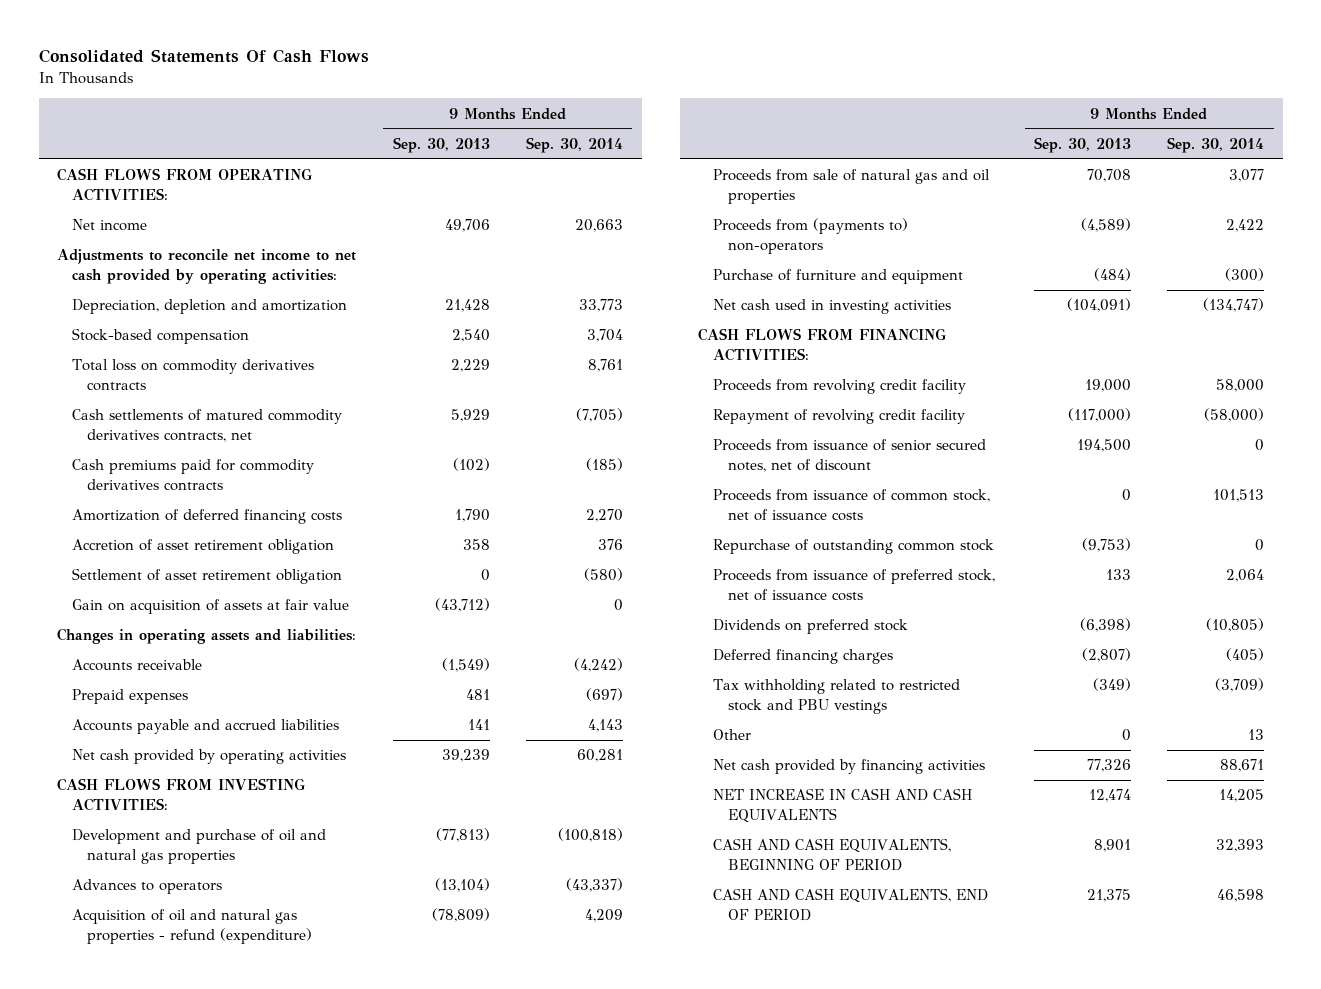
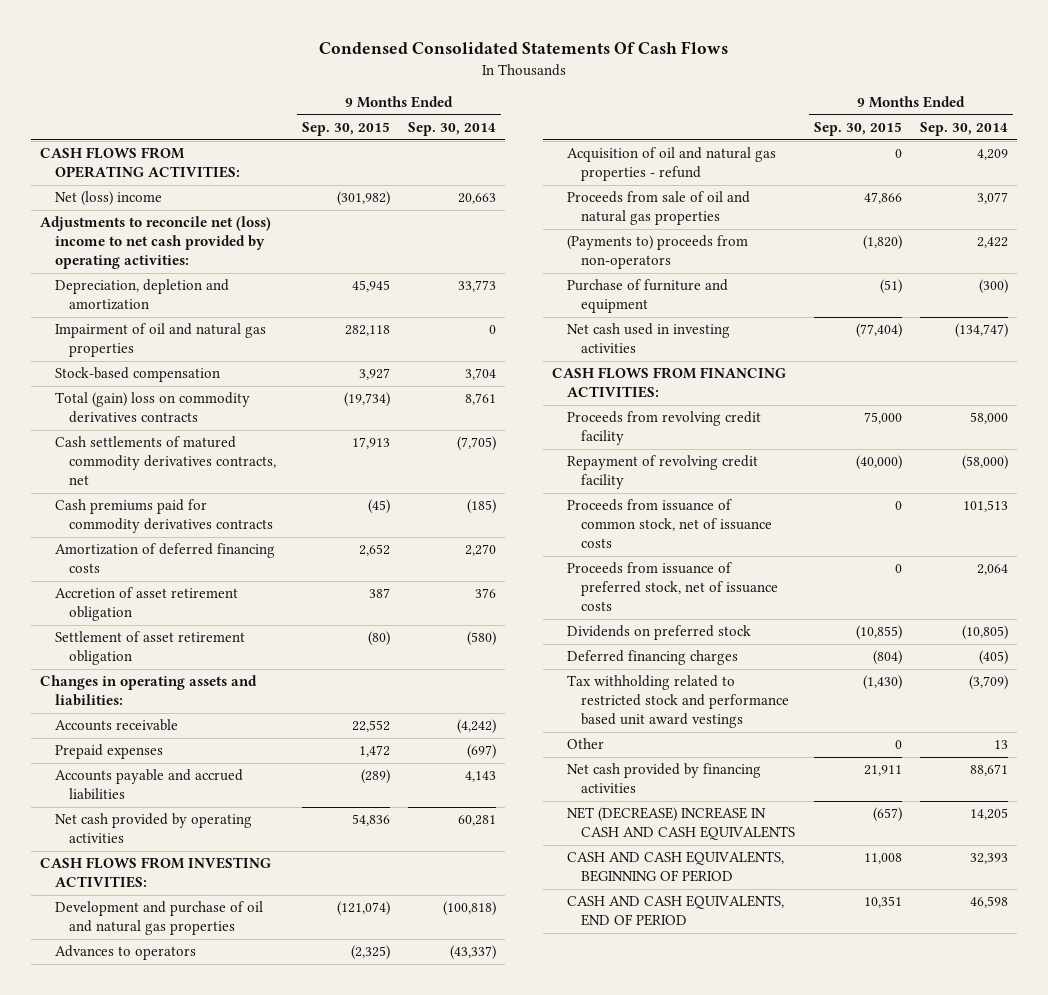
[38,49,369,64] Consolidated Statements Of Cash Flows -> [319,41,729,55] Condensed Consolidated Statements Of Cash Flows
[392,136,490,153] Sep. 30, 2013 -> none
none -> [301,122,390,137] Sep. 30, 2015
[71,219,147,232] Net income -> [54,191,162,207] Net (loss) income
[56,249,356,284] Adjustments to reconcile net income to net cash provided by operating activities: -> [40,216,272,270] Adjustments to reconcile net (loss) income to net cash provided by operating activities:
none -> [54,323,266,358] Impairment of oil and natural gas properties
[71,359,314,391] Total loss on commodity derivatives contracts -> [54,392,250,424] Total (gain) loss on commodity derivatives contracts
[71,599,349,615] Gain on acquisition of assets at fair value -> none
[71,909,312,944] Acquisition of oil and natural gas properties - refund (expenditure) -> [566,147,776,182] Acquisition of oil and natural gas properties - refund
[712,169,990,204] Proceeds from sale of natural gas and oil properties -> [566,191,750,226] Proceeds from sale of oil and natural gas properties
[712,218,908,254] Proceeds from (payments to) non-operators -> [566,235,748,270] (Payments to) proceeds from non-operators
[712,439,986,472] Proceeds from issuance of senior secured notes, net of discount -> none
[712,539,994,555] Repurchase of outstanding common stock -> none
[712,679,960,714] Tax withholding related to restricted stock and PBU vestings -> [566,675,790,729] Tax withholding related to restricted stock and performance based unit award vestings
[712,788,972,823] NET INCREASE IN CASH AND CASH EQUIVALENTS -> [566,807,796,841] NET (DECREASE) INCREASE IN CASH AND CASH EQUIVALENTS

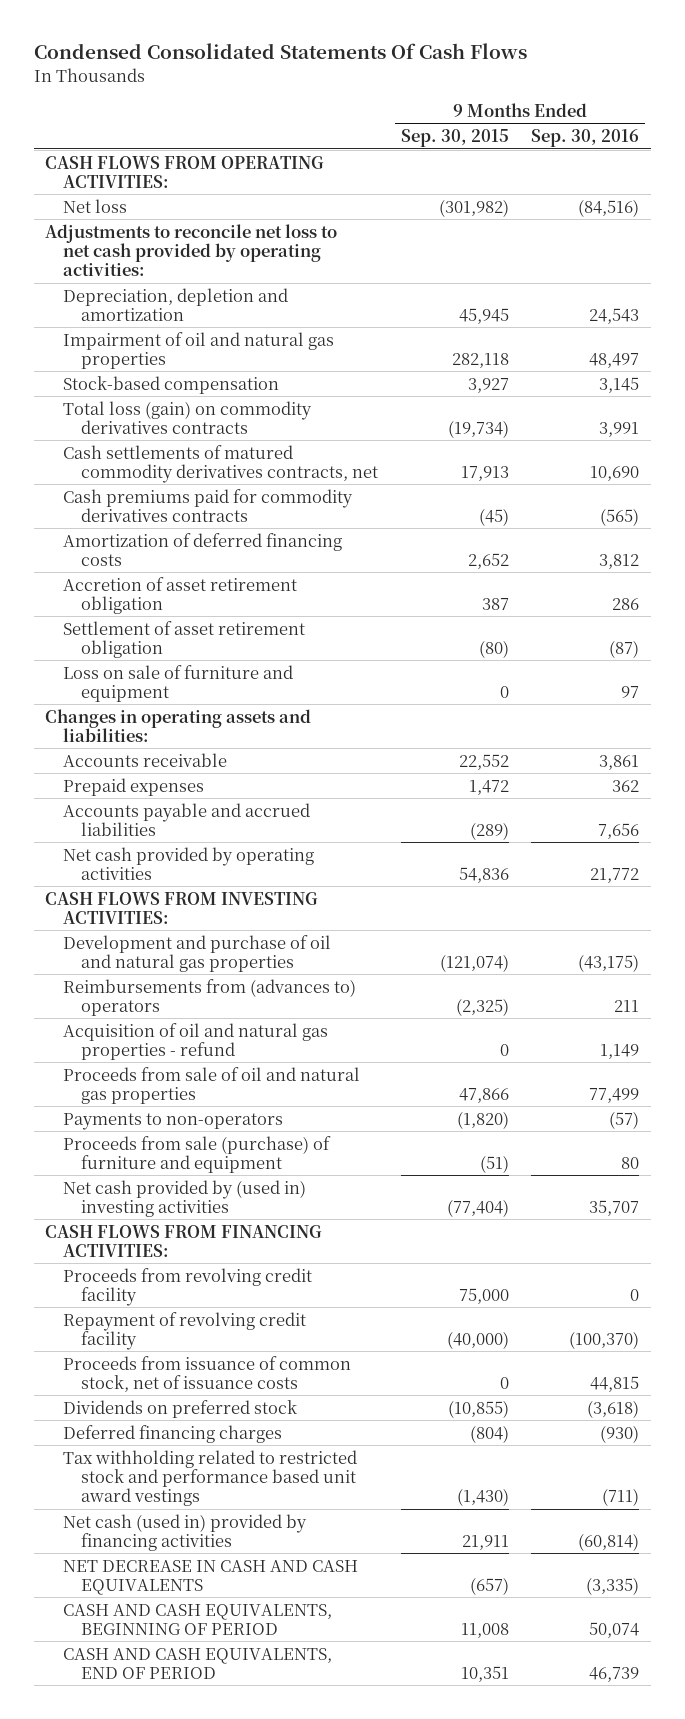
[408,122,497,137] Sep. 30, 2014 -> none
none -> [531,129,640,148] Sep. 30, 2016
[54,191,162,207] Net (loss) income -> [63,198,128,213] Net loss
[40,216,272,270] Adjustments to reconcile net (loss) income to net cash provided by operating activities: -> [45,223,338,276] Adjustments to reconcile net loss to net cash provided by operating activities:
[54,392,250,424] Total (gain) loss on commodity derivatives contracts -> [63,400,313,434] Total loss (gain) on commodity derivatives contracts
none -> [63,664,294,702] Loss on sale of furniture and equipment
[54,945,196,961] Advances to operators -> [63,978,357,1016] Reimbursements from (advances to) operators
[566,235,748,270] (Payments to) proceeds from non-operators -> [63,1112,284,1130] Payments to non-operators
[566,279,728,314] Purchase of furniture and equipment -> [63,1135,332,1173] Proceeds from sale (purchase) of furniture and equipment
[566,323,730,354] Net cash used in investing activities -> [63,1179,307,1217] Net cash provided by (used in) investing activities
[566,562,779,612] Proceeds from issuance of preferred stock, net of issuance costs -> none
[566,738,604,750] Other -> none
[566,763,761,794] Net cash provided by financing activities -> [63,1513,308,1551] Net cash (used in) provided by financing activities
[566,807,796,841] NET (DECREASE) INCREASE IN CASH AND CASH EQUIVALENTS -> [63,1559,359,1595] NET DECREASE IN CASH AND CASH EQUIVALENTS

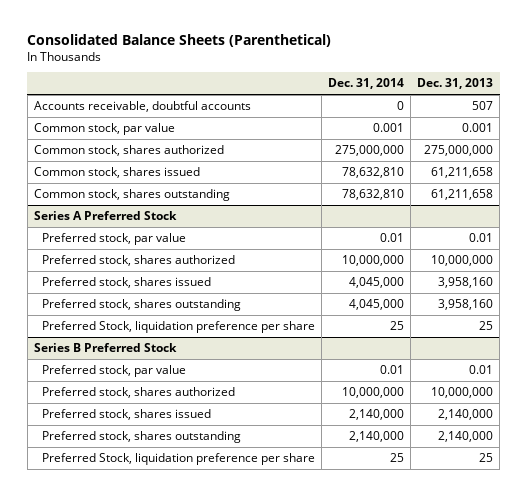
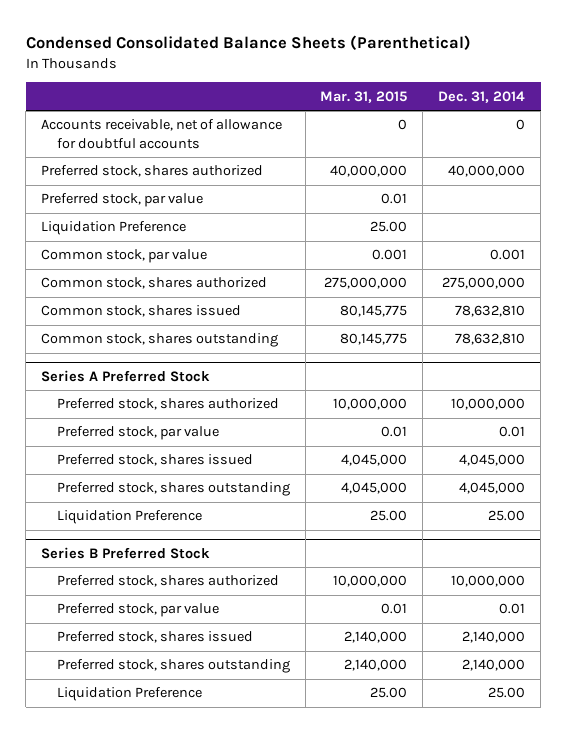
[27,34,332,48] Consolidated Balance Sheets (Parenthetical) -> [25,35,471,51] Condensed Consolidated Balance Sheets (Parenthetical)
[417,78,494,90] Dec. 31, 2013 -> none
none -> [320,90,408,103] Mar. 31, 2015
[33,100,251,112] Accounts receivable, doubtful accounts -> [41,119,283,149] Accounts receivable, net of allowance for doubtful accounts
none -> [41,165,264,178] Preferred stock, shares authorized
none -> [41,193,204,208] Preferred stock, par value
none -> [41,221,187,236] Liquidation Preference
[42,232,187,245] Preferred stock, par value -> [56,426,219,441] Preferred stock, par value
[42,320,316,333] Preferred Stock, liquidation preference per share -> [56,510,202,525] Liquidation Preference
[390,320,405,330] 25 -> [488,510,526,522] 25.00
[42,364,187,377] Preferred stock, par value -> [56,603,219,618] Preferred stock, par value
[42,452,316,465] Preferred Stock, liquidation preference per share -> [56,687,202,702] Liquidation Preference
[390,452,405,462] 25 -> [488,687,526,699] 25.00

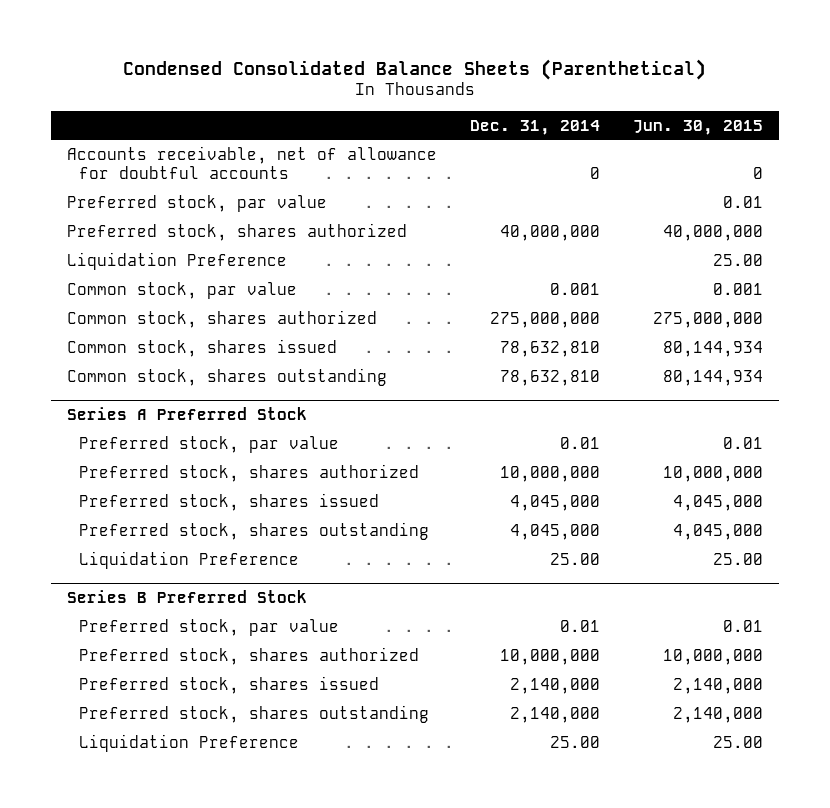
[320,90,408,103] Mar. 31, 2015 -> none
none -> [632,119,763,135] Jun. 30, 2015
[41,165,264,178] Preferred stock, shares authorized -> [67,222,408,241] Preferred stock, shares authorized
[56,398,279,411] Preferred stock, shares authorized -> [78,463,419,482] Preferred stock, shares authorized
[56,575,279,588] Preferred stock, shares authorized -> [78,646,419,665] Preferred stock, shares authorized

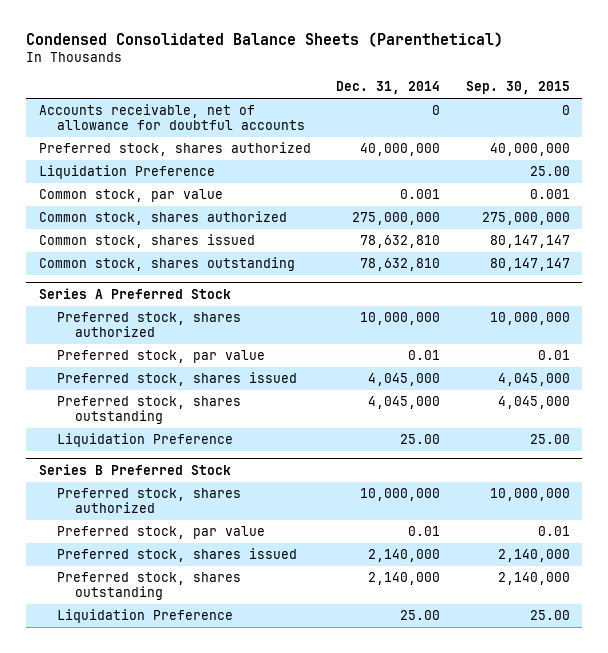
[632,119,763,135] Jun. 30, 2015 -> none
none -> [465,81,570,95] Sep. 30, 2015
[67,194,328,212] Preferred stock, par value -> none
[78,435,339,453] Preferred stock, par value -> [56,350,265,364] Preferred stock, par value
[78,618,339,636] Preferred stock, par value -> [56,526,265,540] Preferred stock, par value

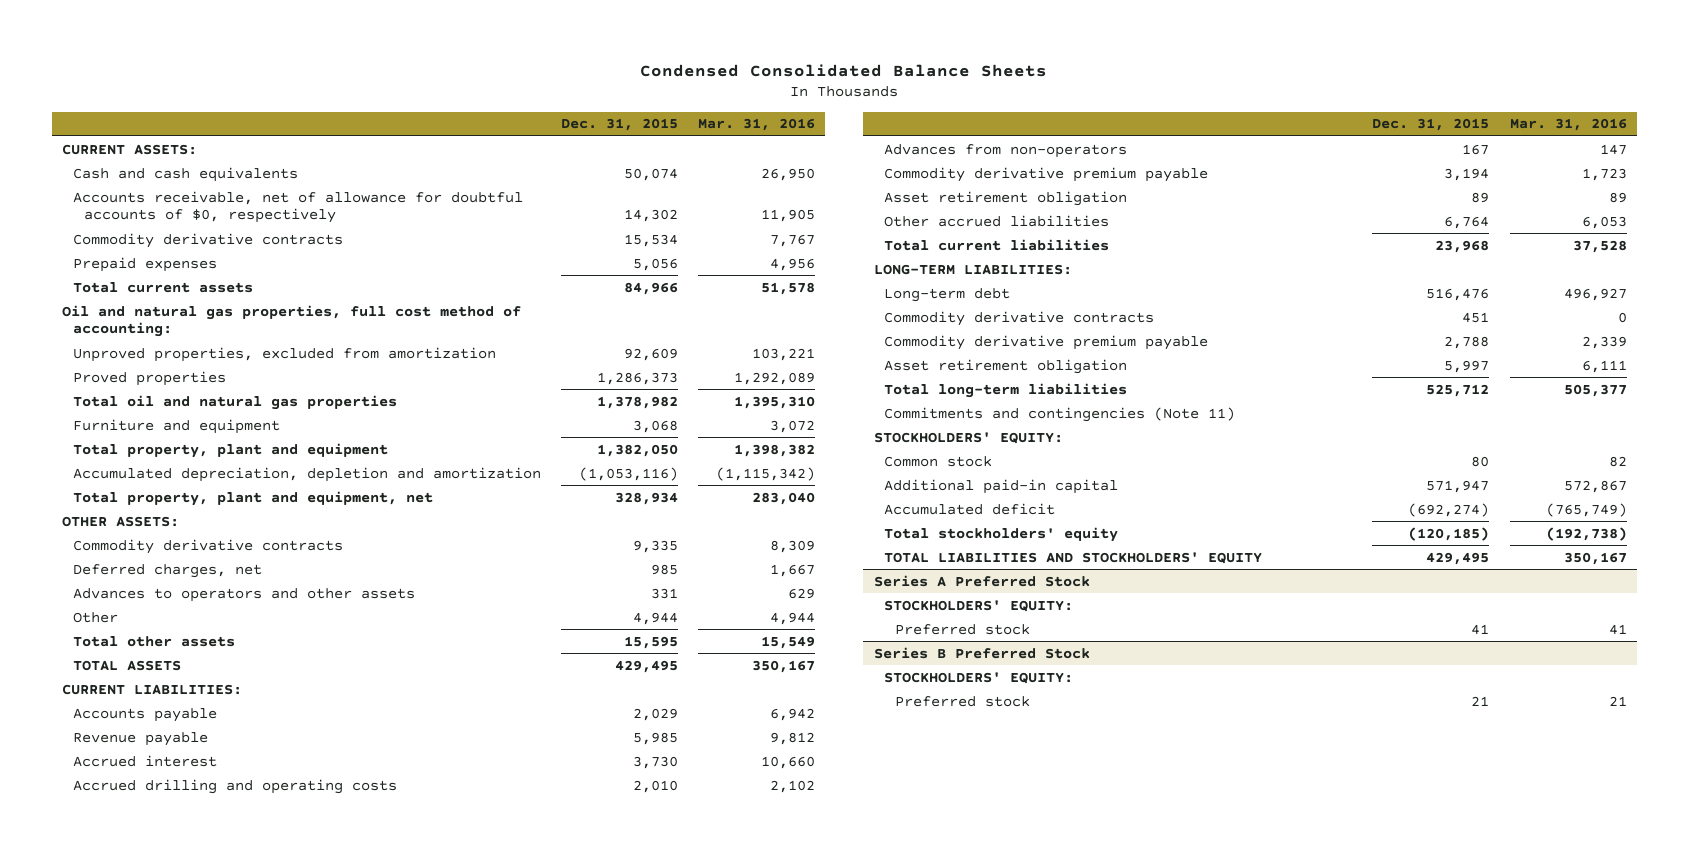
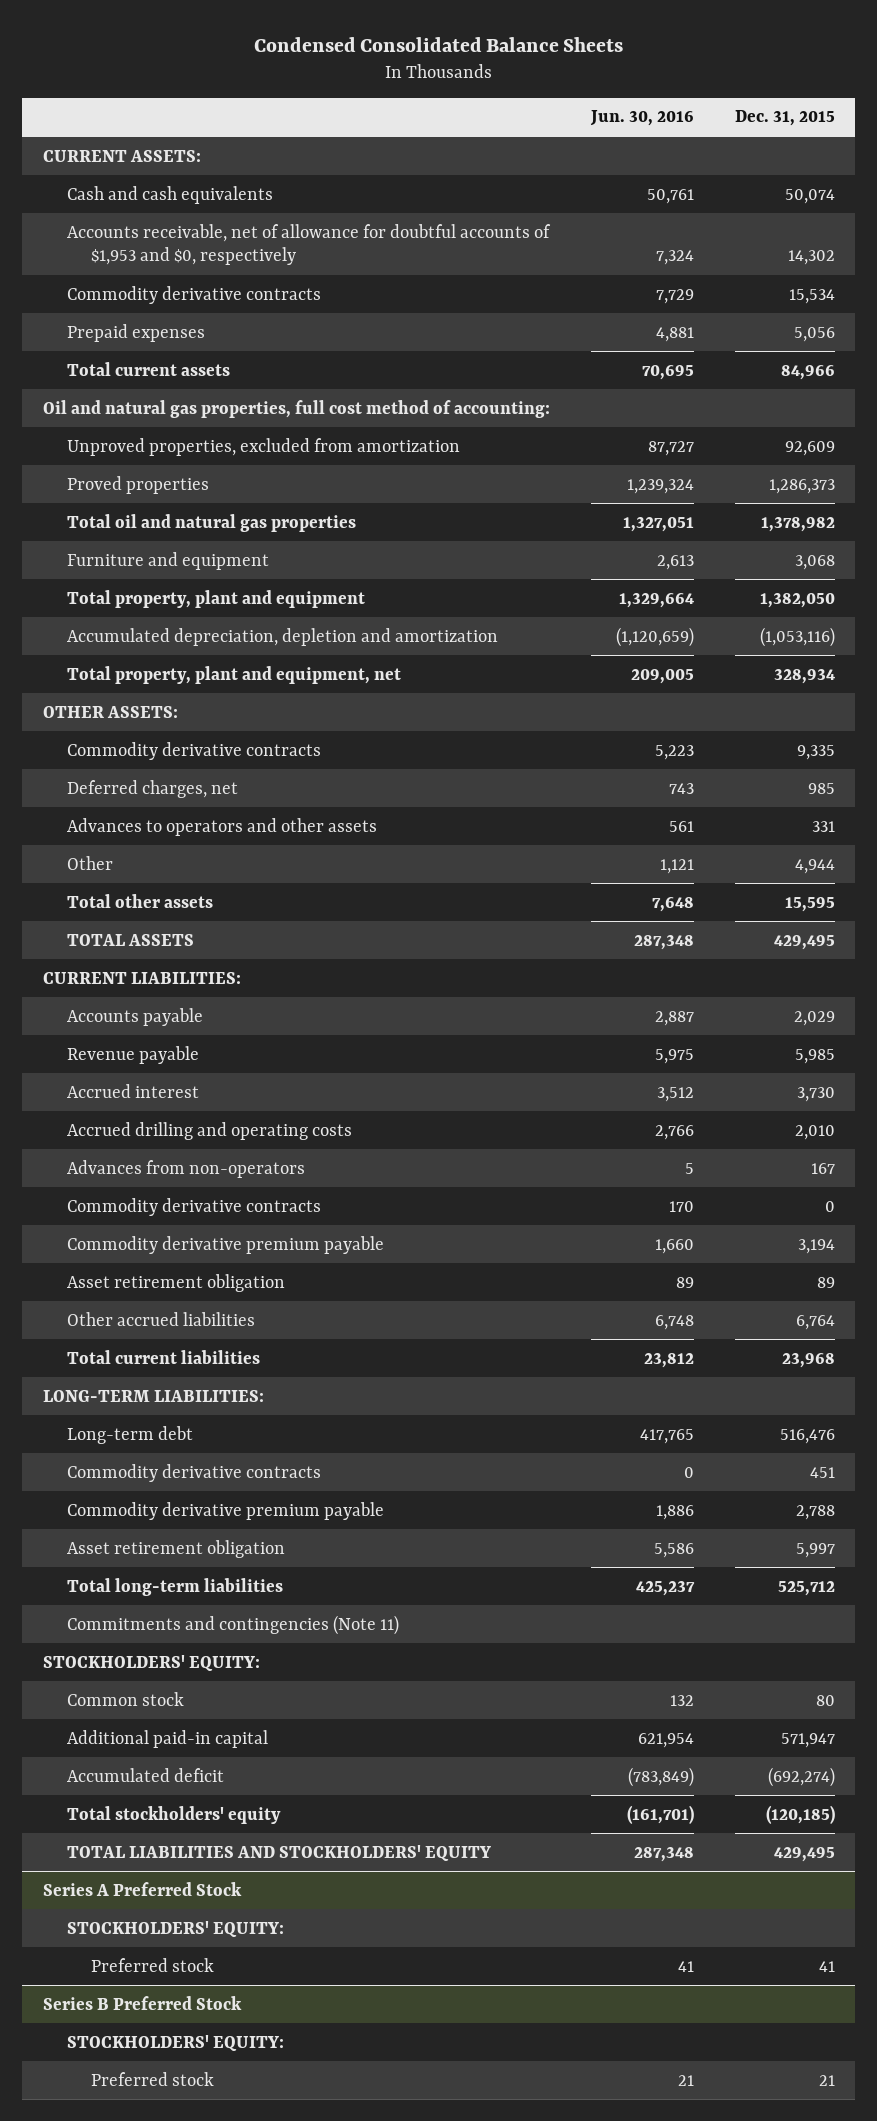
[698,118,816,132] Mar. 31, 2016 -> none
none -> [589,110,694,127] Jun. 30, 2016
[72,190,523,224] Accounts receivable, net of allowance for doubtful accounts of $0, respectively -> [67,223,552,266] Accounts receivable, net of allowance for doubtful accounts of $1,953 and $0, respectively
none -> [67,1197,322,1216] Commodity derivative contracts

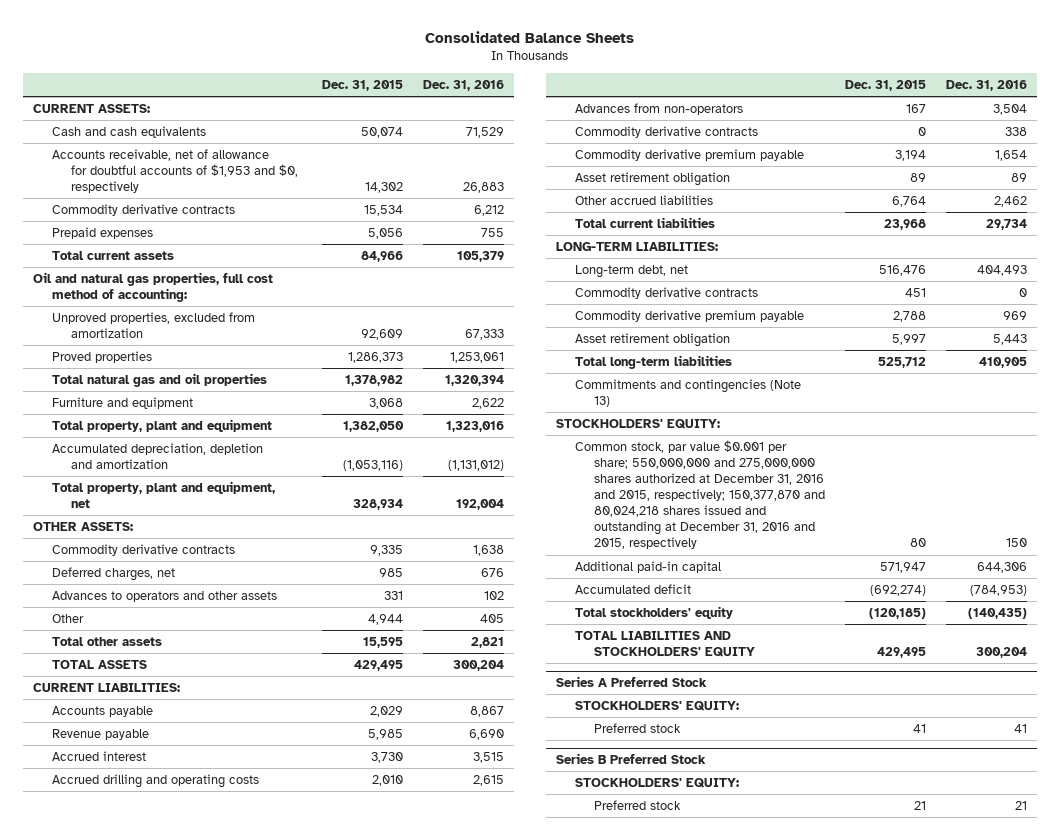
[253,37,623,53] Condensed Consolidated Balance Sheets -> [425,30,635,43] Consolidated Balance Sheets
[589,110,694,127] Jun. 30, 2016 -> none
none -> [423,79,505,91] Dec. 31, 2016
[67,513,357,532] Total oil and natural gas properties -> [51,373,267,388] Total natural gas and oil properties
[67,1425,194,1444] Long-term debt -> [575,265,689,279] Long-term debt, net
[67,1614,400,1635] Commitments and contingencies (Note 11) -> [575,379,802,408] Commitments and contingencies (Note 13)
[67,1691,185,1706] Common stock -> [575,440,825,550] Common stock, par value $0.001 per share; 550,000,000 and 275,000,000 shares authorized at December 31, 2016 and 2015, respectively; 150,377,870 and 80,024,218 shares issued and outstanding at December 31, 2016 and 2015, respectively

